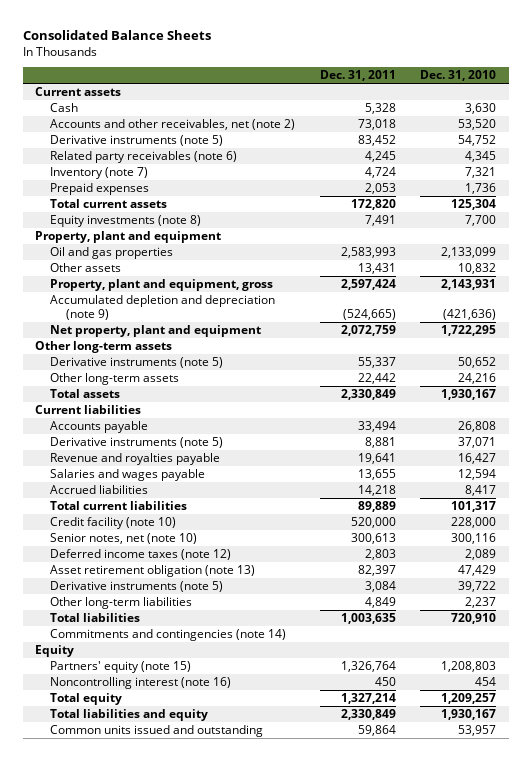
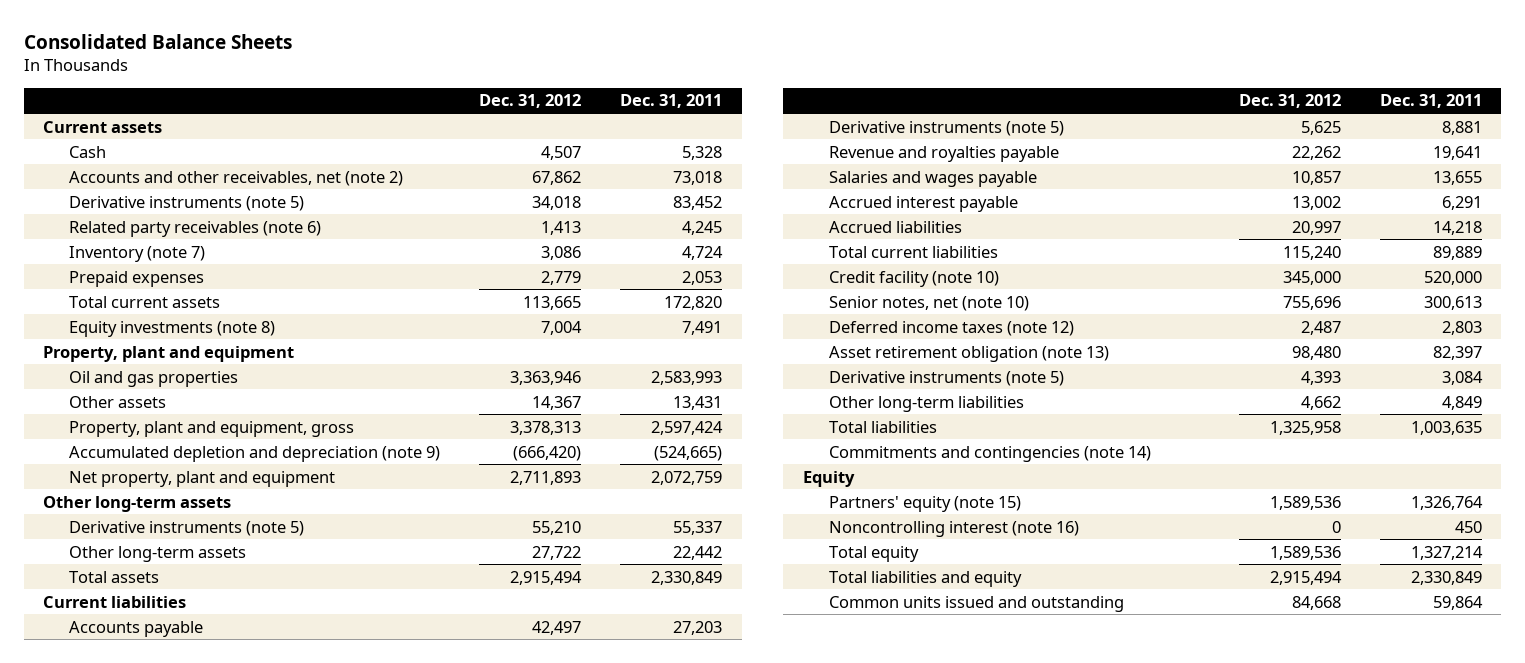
[420,70,497,82] Dec. 31, 2010 -> none
none -> [479,94,582,109] Dec. 31, 2012
[357,421,396,433] 33,494 -> [673,620,723,635] 27,203
none -> [828,195,1018,212] Accrued interest payable

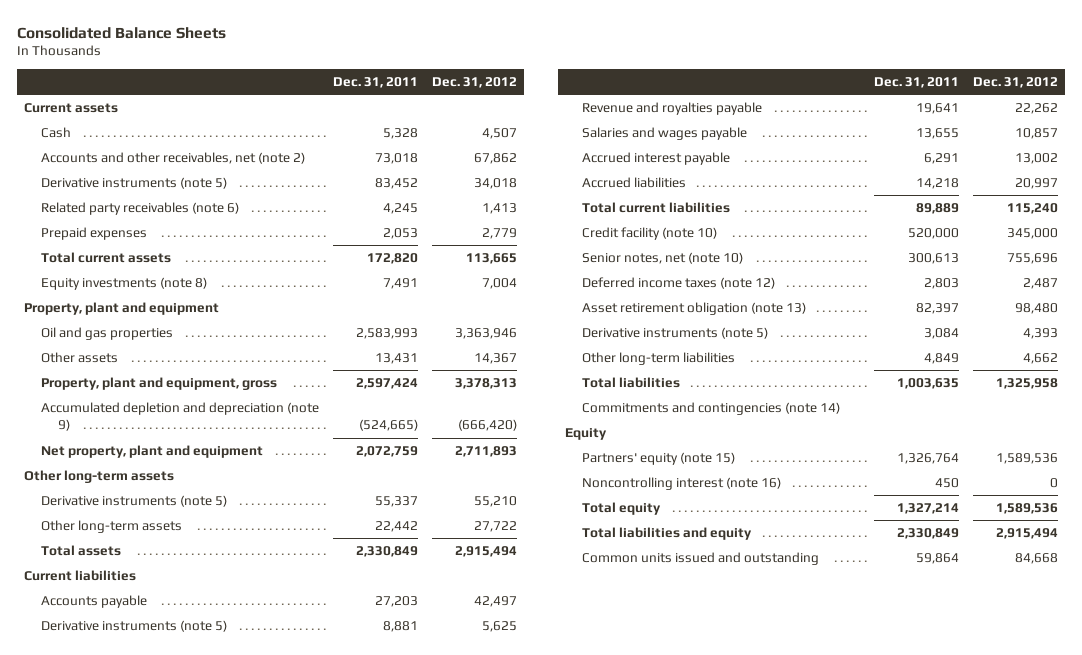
[69,245,206,262] Inventory (note 7) -> none

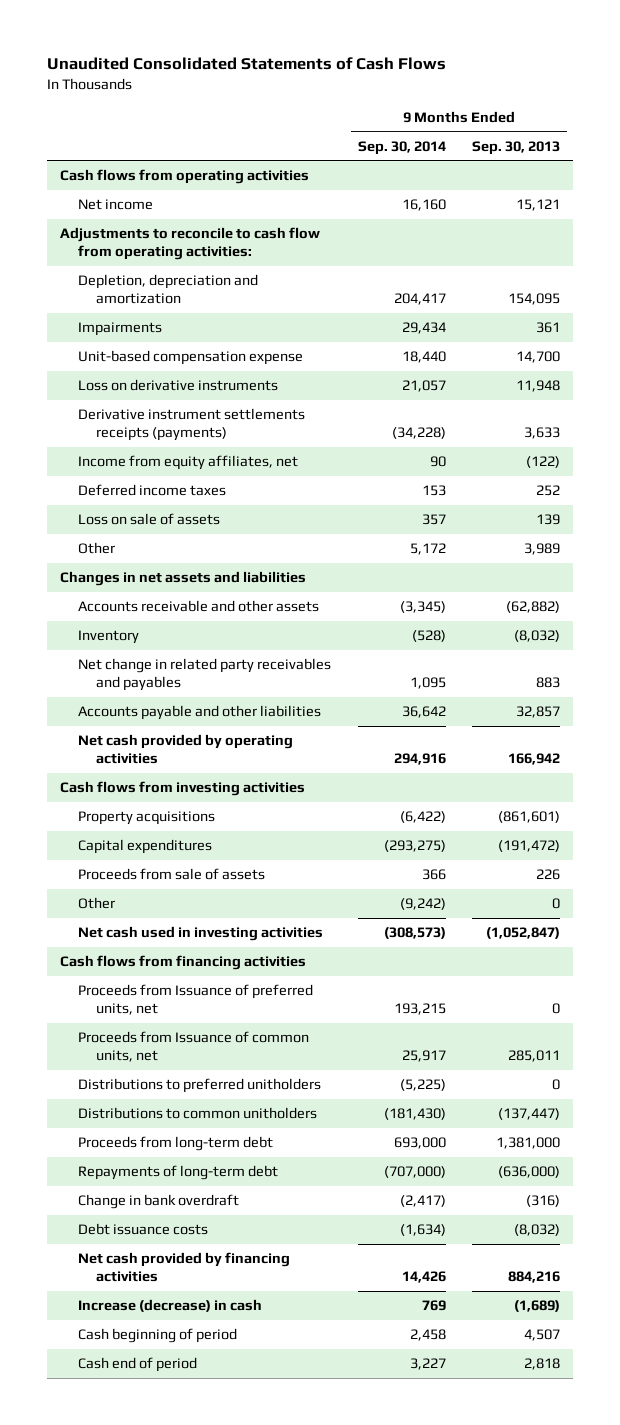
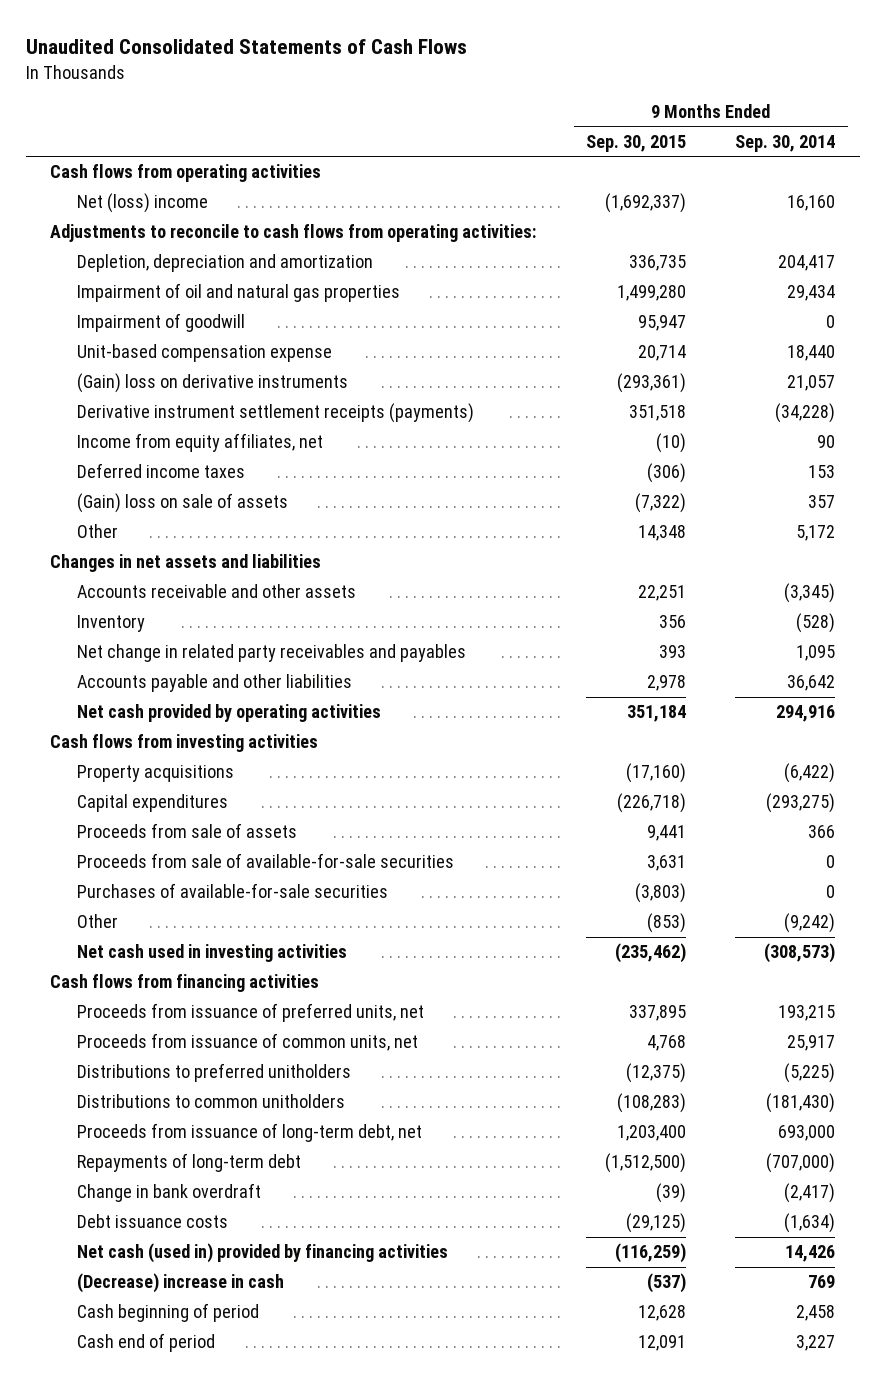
[472,140,561,155] Sep. 30, 2013 -> none
none -> [585,134,686,152] Sep. 30, 2015
[78,198,154,210] Net income -> [76,193,208,214] Net (loss) income
[60,226,321,261] Adjustments to reconcile to cash flow from operating activities: -> [50,224,537,243] Adjustments to reconcile to cash flows from operating activities:
[78,321,163,336] Impairments -> [76,283,400,303] Impairment of oil and natural gas properties
none -> [76,313,245,333] Impairment of goodwill
[78,378,279,391] Loss on derivative instruments -> [76,373,348,394] (Gain) loss on derivative instruments
[78,407,306,442] Derivative instrument settlements receipts (payments) -> [76,403,474,424] Derivative instrument settlement receipts (payments)
[78,512,221,525] Loss on sale of assets -> [76,493,288,514] (Gain) loss on sale of assets
none -> [76,853,454,869] Proceeds from sale of available-for-sale securities
none -> [76,883,388,899] Purchases of available-for-sale securities
[78,983,314,1016] Proceeds from Issuance of preferred units, net -> [76,1003,424,1023] Proceeds from issuance of preferred units, net
[78,1030,310,1063] Proceeds from Issuance of common units, net -> [76,1033,418,1052] Proceeds from issuance of common units, net
[78,1135,274,1151] Proceeds from long-term debt -> [76,1123,422,1143] Proceeds from issuance of long-term debt, net
[78,1251,291,1283] Net cash provided by financing activities -> [76,1243,448,1264] Net cash (used in) provided by financing activities
[78,1298,263,1312] Increase (decrease) in cash -> [76,1273,284,1294] (Decrease) increase in cash

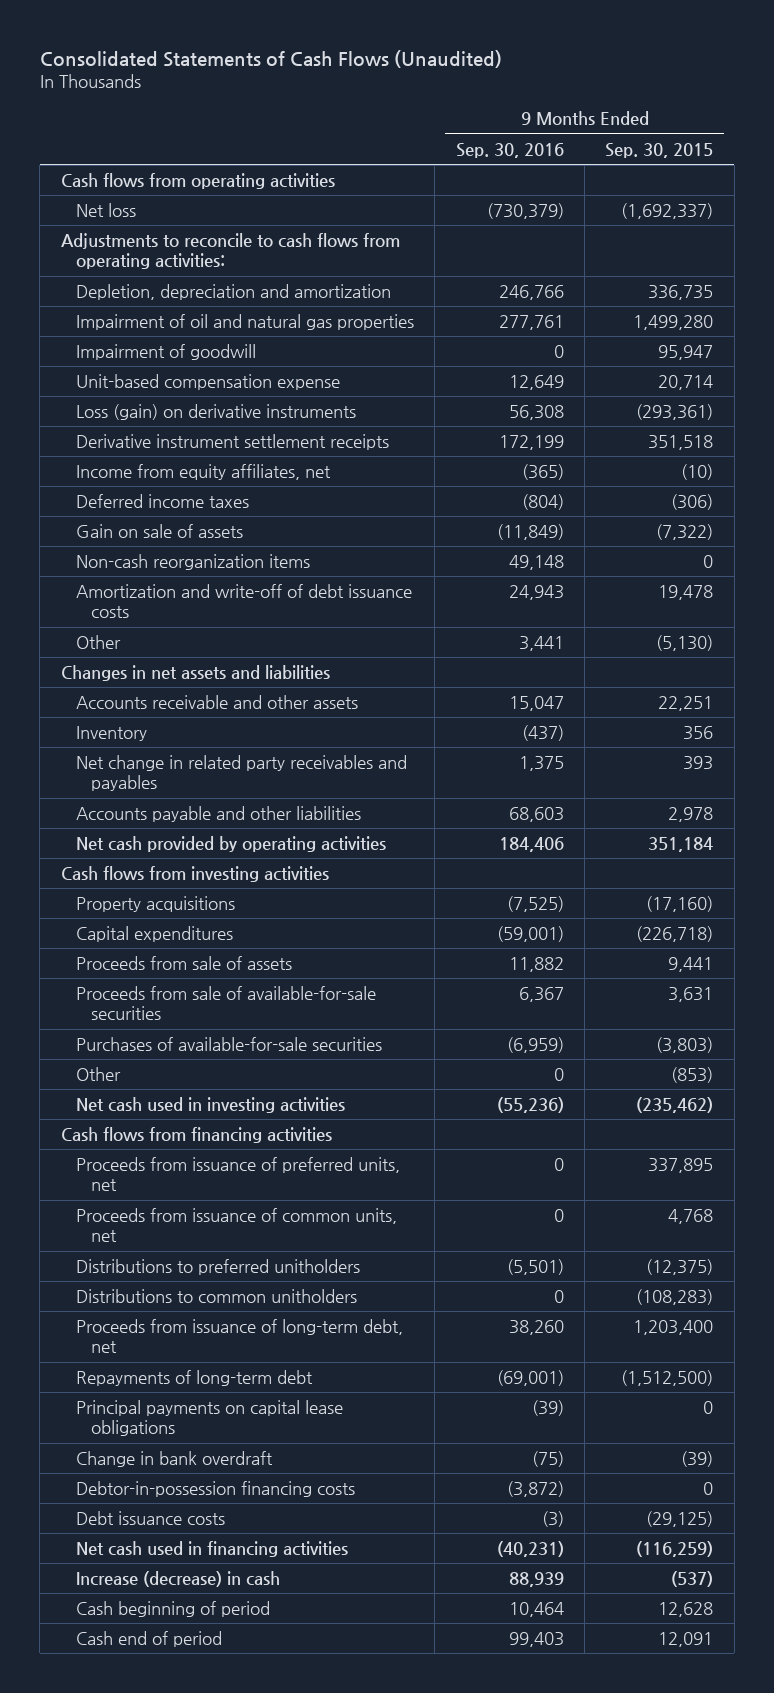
[25,38,467,54] Unaudited Consolidated Statements of Cash Flows -> [39,50,502,69] Consolidated Statements of Cash Flows (Unaudited)
[735,134,836,152] Sep. 30, 2014 -> none
none -> [455,142,564,158] Sep. 30, 2016
[76,193,208,214] Net (loss) income -> [75,202,136,217] Net loss
[76,373,348,394] (Gain) loss on derivative instruments -> [75,403,356,420] Loss (gain) on derivative instruments
[76,403,474,424] Derivative instrument settlement receipts (payments) -> [75,433,389,450] Derivative instrument settlement receipts
[76,493,288,514] (Gain) loss on sale of assets -> [75,523,243,538] Gain on sale of assets
none -> [75,553,310,570] Non-cash reorganization items
none -> [75,583,412,619] Amortization and write-off of debt issuance costs
[637,525,686,542] 14,348 -> [656,634,714,651] (5,130)
none -> [75,1399,343,1437] Principal payments on capital lease obligations
none -> [75,1480,355,1497] Debtor-in-possession financing costs
[76,1243,448,1264] Net cash (used in) provided by financing activities -> [75,1540,348,1557] Net cash used in financing activities
[76,1273,284,1294] (Decrease) increase in cash -> [75,1570,280,1587] Increase (decrease) in cash

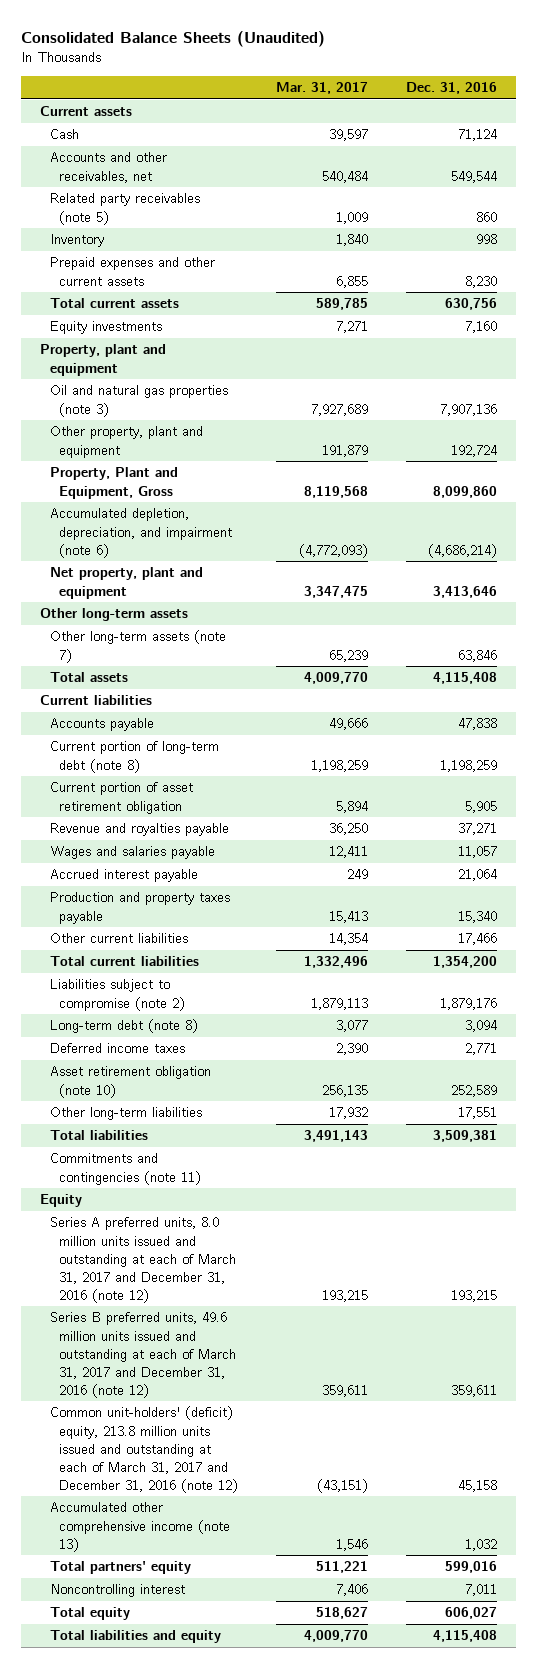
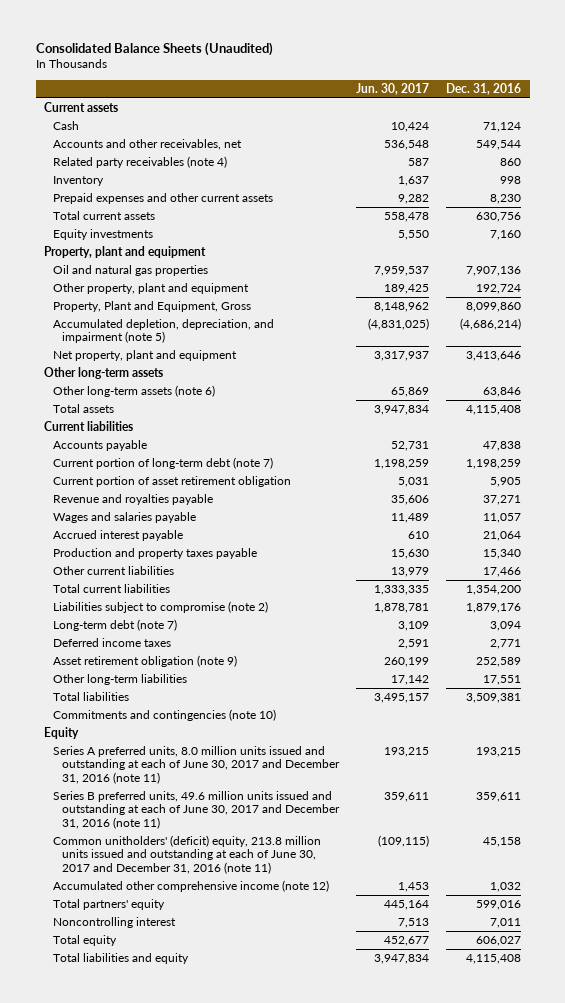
[276,82,369,95] Mar. 31, 2017 -> none
none -> [356,82,430,95] Jun. 30, 2017
[49,193,200,225] Related party receivables (note 5) -> [53,156,228,169] Related party receivables (note 4)
[49,385,228,417] Oil and natural gas properties (note 3) -> [53,265,209,277] Oil and natural gas properties
[49,508,233,558] Accumulated depletion, depreciation, and impairment (note 6) -> [53,319,275,344] Accumulated depletion, depreciation, and impairment (note 5)
[49,630,226,663] Other long-term assets (note 7) -> [53,385,216,398] Other long-term assets (note 6)
[49,741,219,773] Current portion of long-term debt (note 8) -> [53,457,274,470] Current portion of long-term debt (note 7)
[49,1019,198,1034] Long-term debt (note 8) -> [53,619,178,632] Long-term debt (note 7)
[49,1066,211,1098] Asset retirement obligation (note 10) -> [53,655,238,668] Asset retirement obligation (note 9)
[49,1153,202,1185] Commitments and contingencies (note 11) -> [53,709,277,722] Commitments and contingencies (note 10)
[49,1217,237,1303] Series A preferred units, 8.0 million units issued and outstanding at each of March 31, 2017 and December 31, 2016 (note 12) -> [53,746,341,784] Series A preferred units, 8.0 million units issued and outstanding at each of June 30, 2017 and December 31, 2016 (note 11)
[49,1312,237,1398] Series B preferred units, 49.6 million units issued and outstanding at each of March 31, 2017 and December 31, 2016 (note 12) -> [53,791,341,829] Series B preferred units, 49.6 million units issued and outstanding at each of June 30, 2017 and December 31, 2016 (note 11)
[49,1406,239,1493] Common unit-holders' (deficit) equity, 213.8 million units issued and outstanding at each of March 31, 2017 and December 31, 2016 (note 12) -> [53,835,322,874] Common unitholders' (deficit) equity, 213.8 million units issued and outstanding at each of June 30, 2017 and December 31, 2016 (note 11)
[49,1502,231,1552] Accumulated other comprehensive income (note 13) -> [53,880,330,893] Accumulated other comprehensive income (note 12)

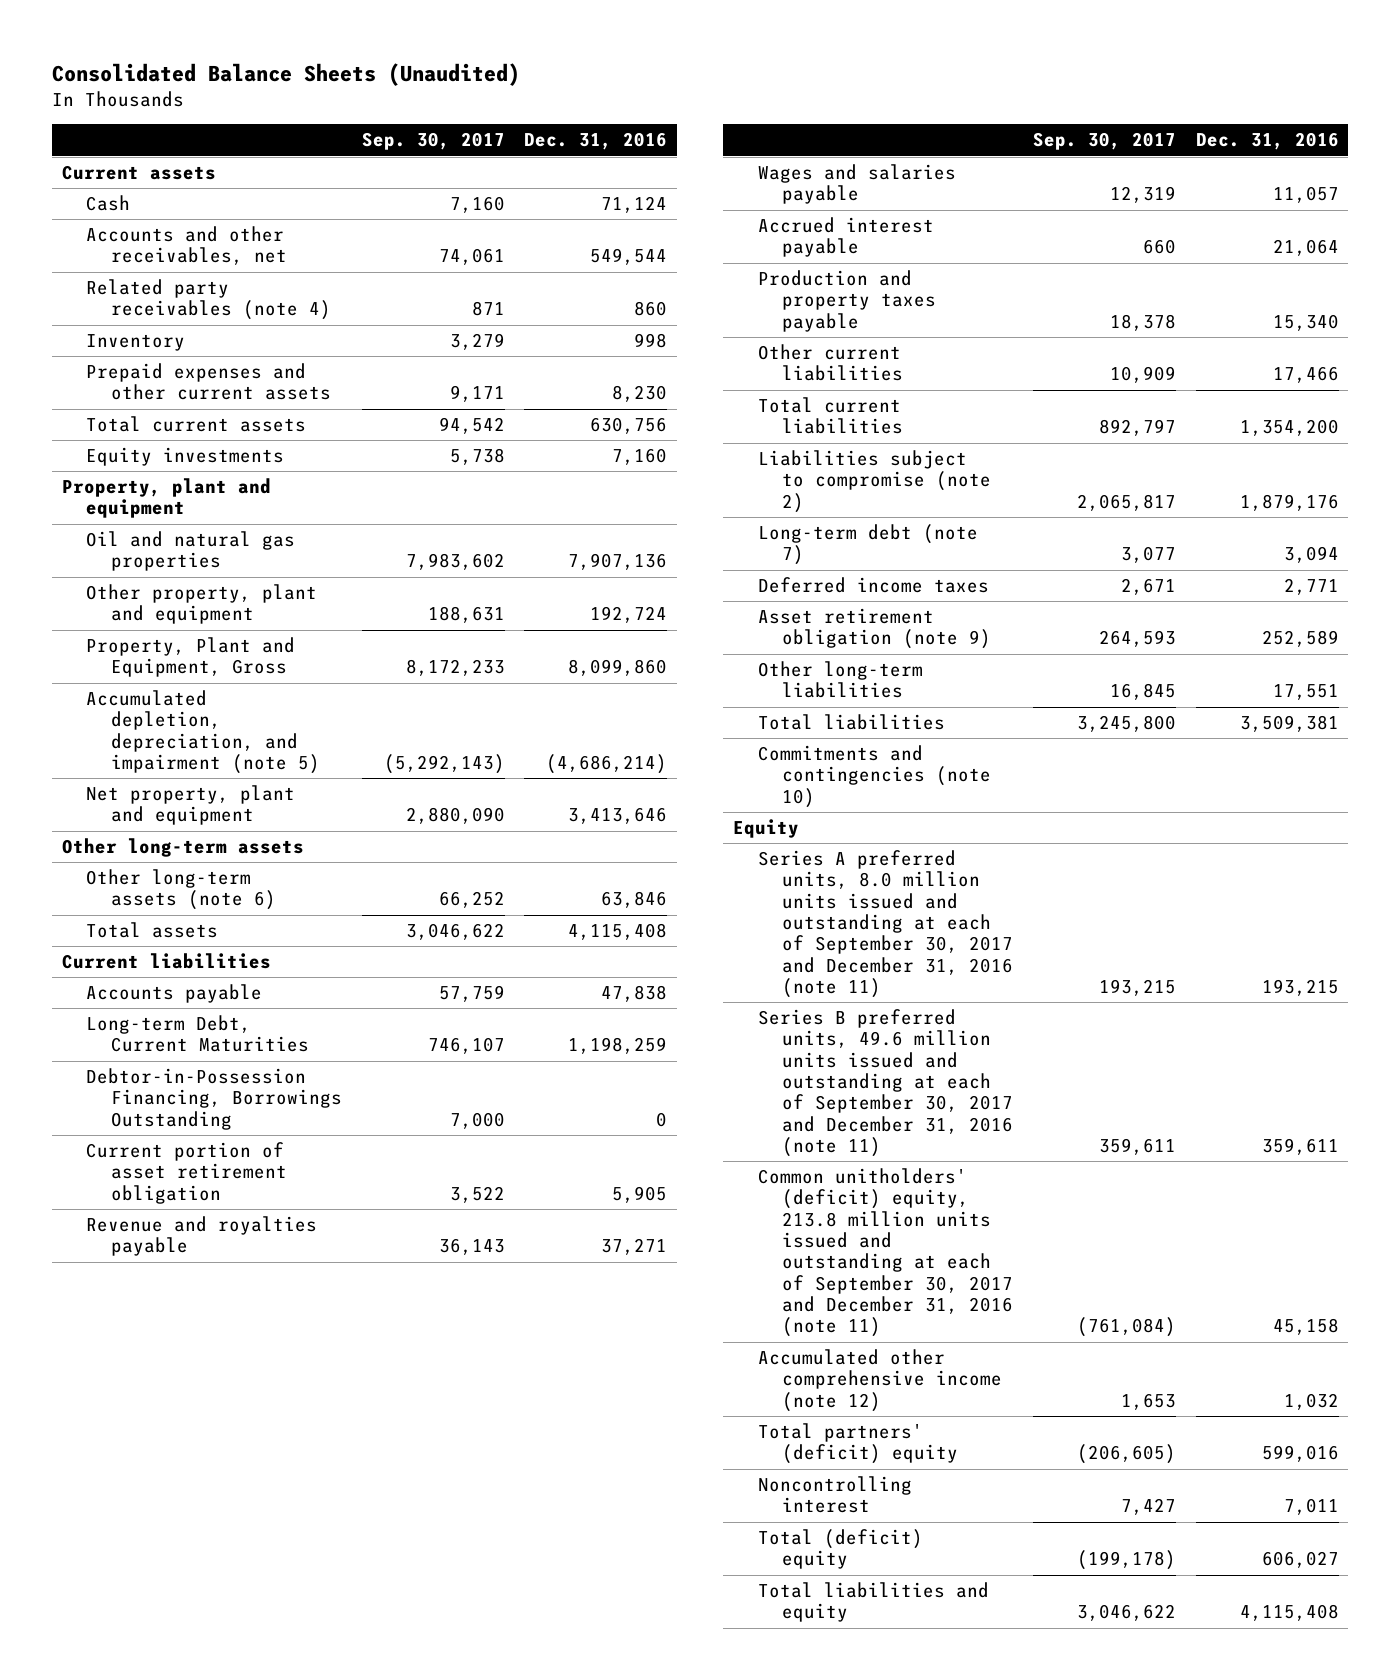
[356,82,430,95] Jun. 30, 2017 -> none
none -> [361,132,505,151] Sep. 30, 2017
[53,457,274,470] Current portion of long-term debt (note 7) -> [86,1015,310,1053] Long-term Debt, Current Maturities
none -> [86,1068,343,1130] Debtor-in-Possession Financing, Borrowings Outstanding
[53,746,341,784] Series A preferred units, 8.0 million units issued and outstanding at each of June 30, 2017 and December 31, 2016 (note 11) -> [757,850,1014,999] Series A preferred units, 8.0 million units issued and outstanding at each of September 30, 2017 and December 31, 2016 (note 11)
[53,791,341,829] Series B preferred units, 49.6 million units issued and outstanding at each of June 30, 2017 and December 31, 2016 (note 11) -> [757,1009,1014,1158] Series B preferred units, 49.6 million units issued and outstanding at each of September 30, 2017 and December 31, 2016 (note 11)
[53,835,322,874] Common unitholders' (deficit) equity, 213.8 million units issued and outstanding at each of June 30, 2017 and December 31, 2016 (note 11) -> [757,1168,1014,1338] Common unitholders' (deficit) equity, 213.8 million units issued and outstanding at each of September 30, 2017 and December 31, 2016 (note 11)
[53,899,166,911] Total partners' equity -> [757,1423,959,1465] Total partners' (deficit) equity
[53,935,118,947] Total equity -> [757,1529,923,1570] Total (deficit) equity

